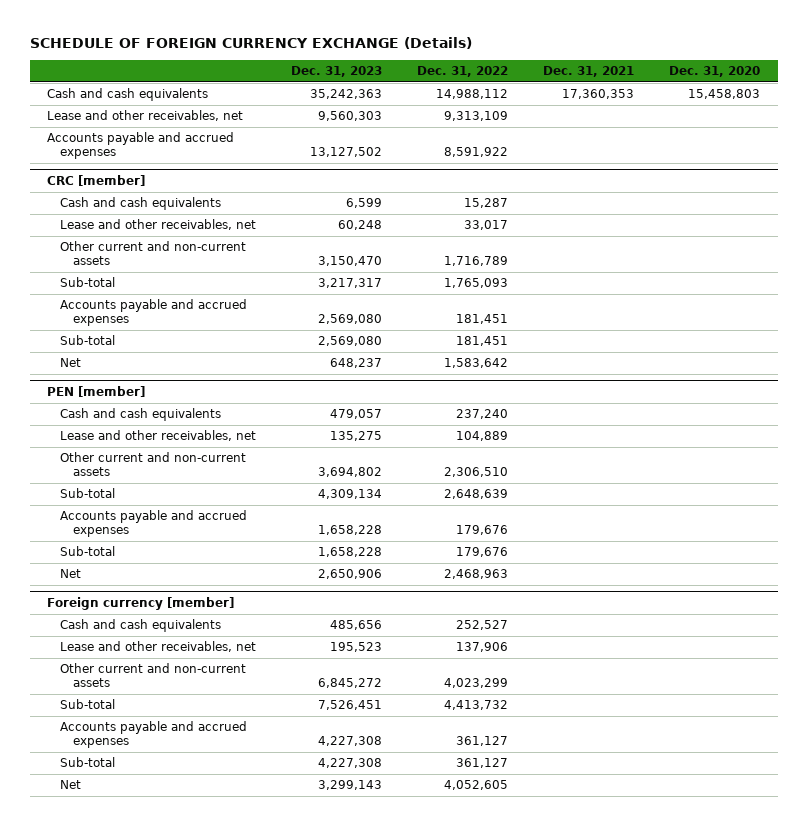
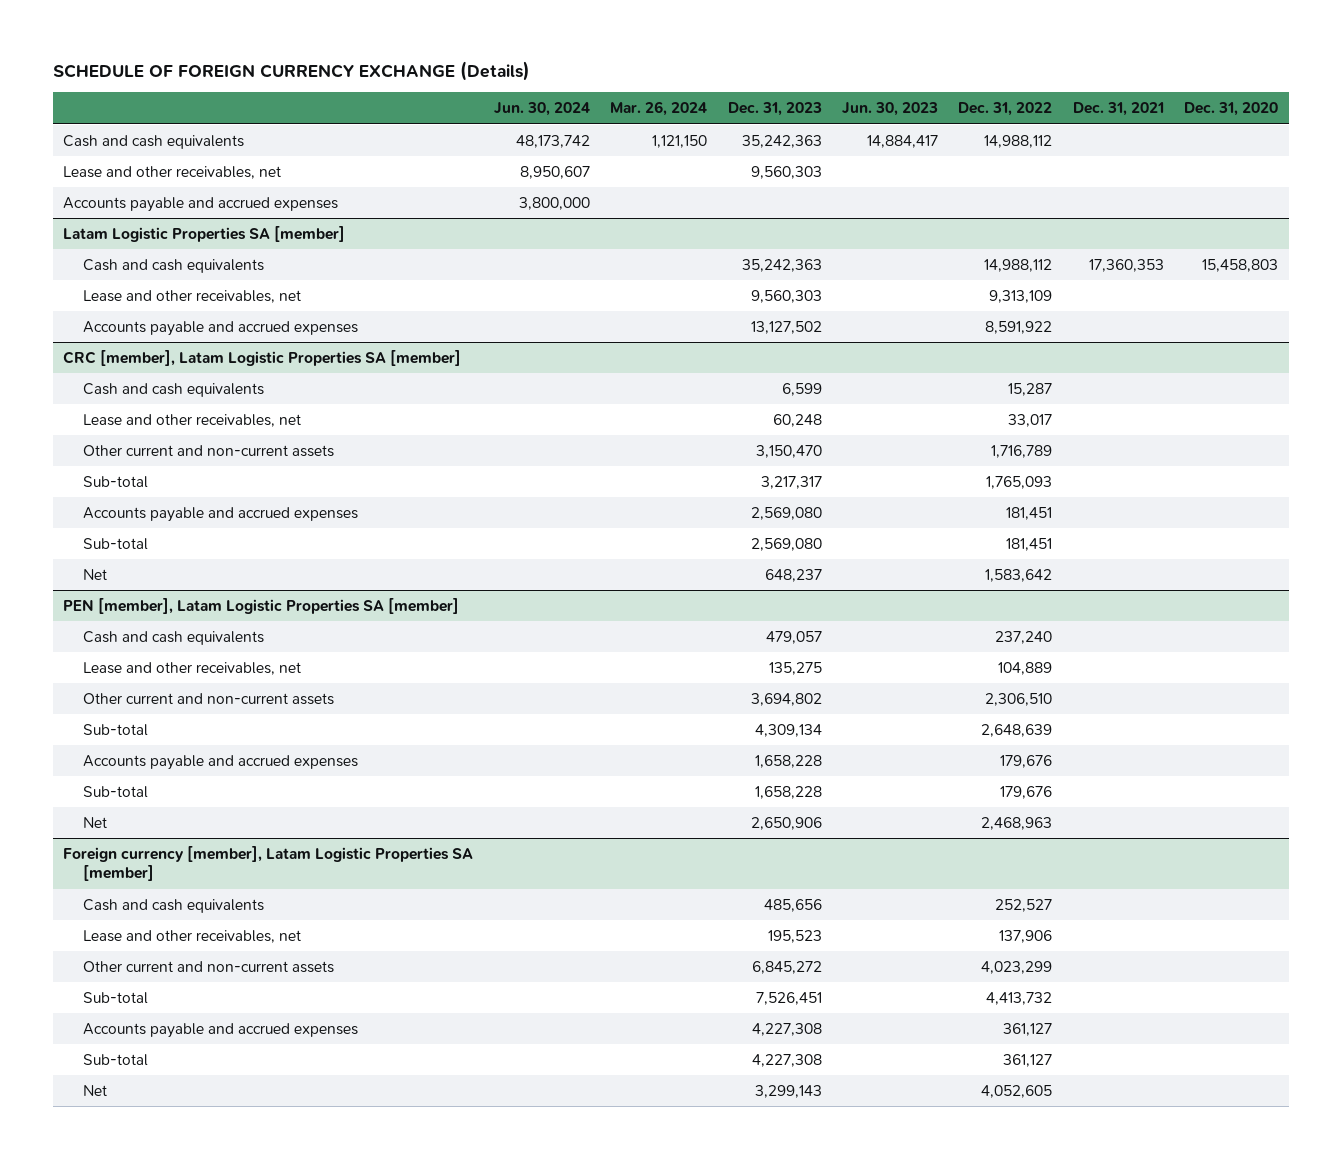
none -> [493,102,590,117] Jun. 30, 2024
none -> [610,101,708,117] Mar. 26, 2024
none -> [842,102,939,117] Jun. 30, 2023
none -> [63,134,245,149] Cash and cash equivalents
none -> [63,165,282,179] Lease and other receivables, net
none -> [63,196,339,212] Accounts payable and accrued expenses
none -> [63,225,346,242] Latam Logistic Properties SA [member]
[47,175,146,187] CRC [member] -> none
none -> [63,349,462,366] CRC [member], Latam Logistic Properties SA [member]
[47,386,146,398] PEN [member] -> none
none -> [63,597,460,614] PEN [member], Latam Logistic Properties SA [member]
[47,597,235,611] Foreign currency [member] -> none
none -> [63,845,474,882] Foreign currency [member], Latam Logistic Properties SA [member]

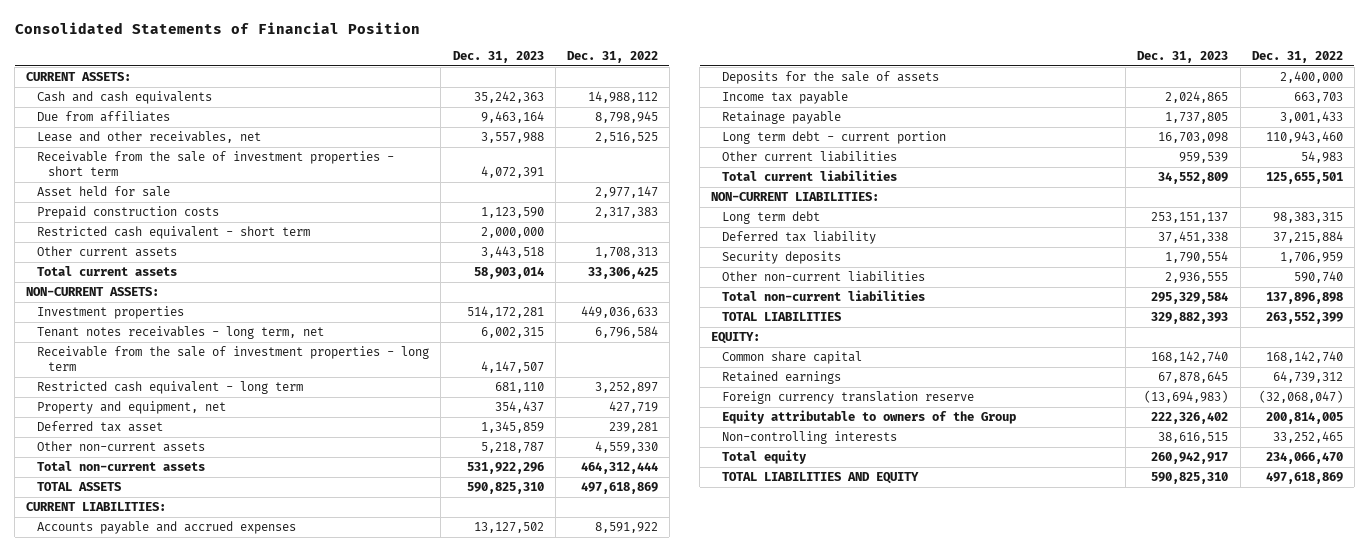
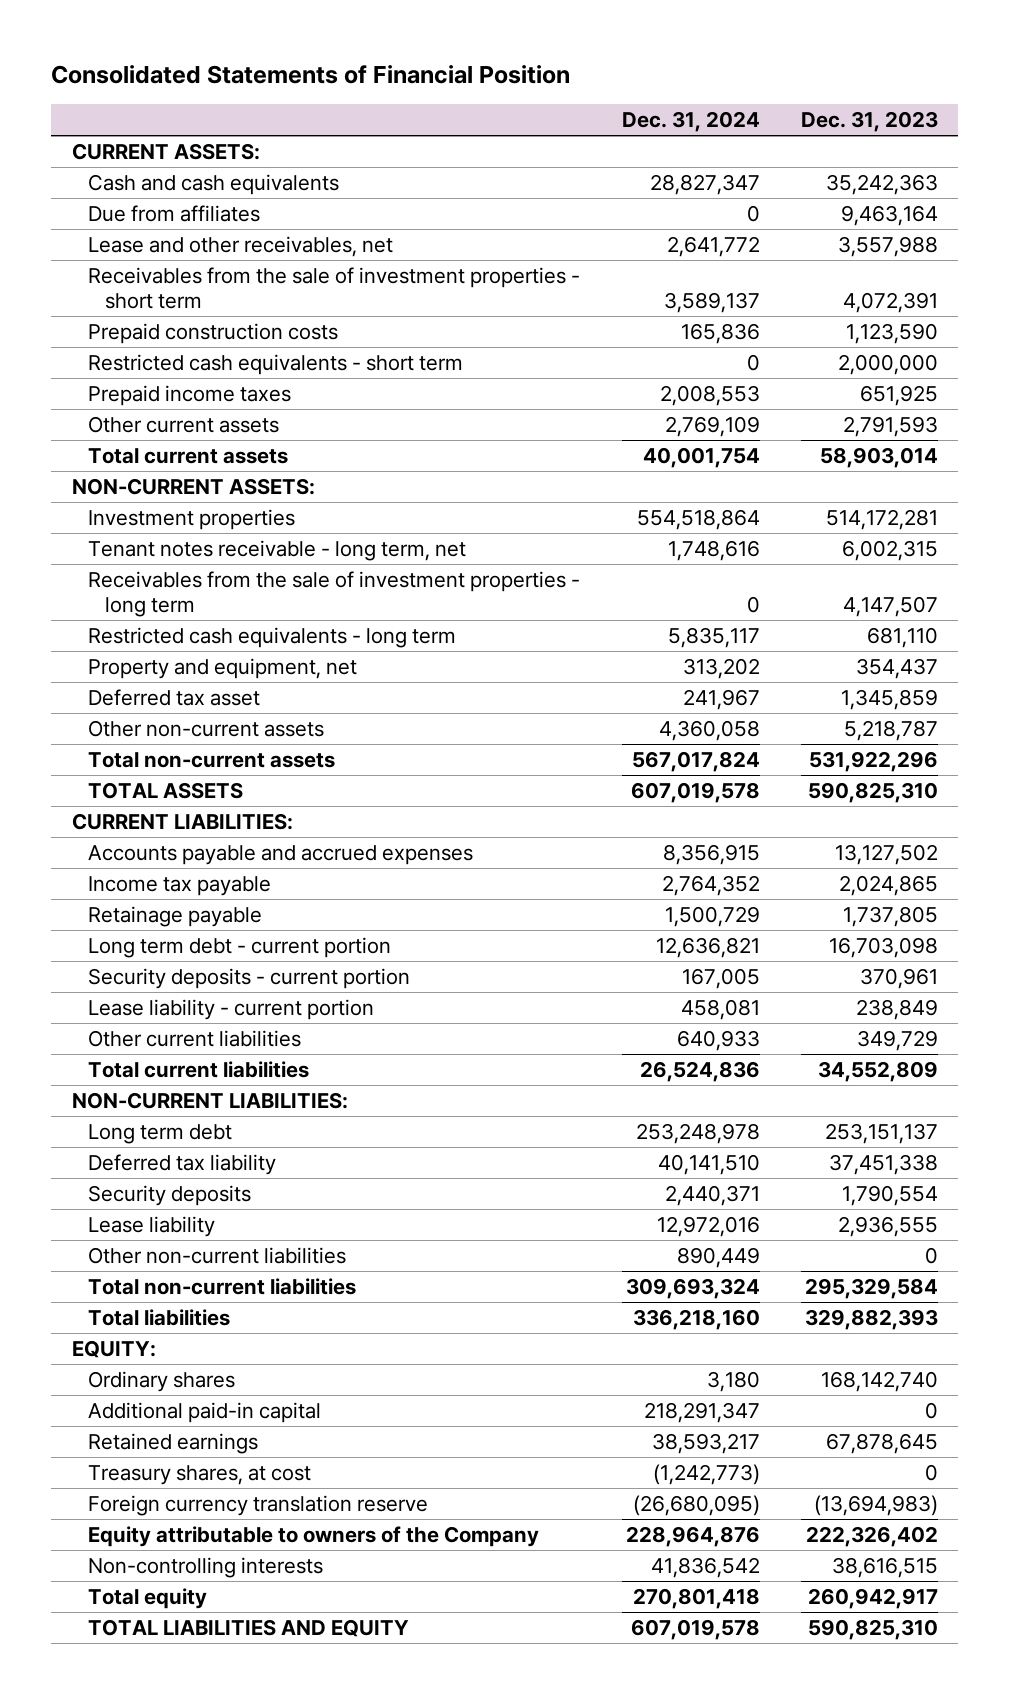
[566,51,658,64] Dec. 31, 2022 -> none
none -> [621,111,760,133] Dec. 31, 2024
[37,186,171,198] Asset held for sale -> none
[37,151,395,177] Receivable from the sale of investment properties - short term -> [88,266,581,310] Receivables from the sale of investment properties - short term
[37,226,311,240] Restricted cash equivalent - short term -> [88,353,464,375] Restricted cash equivalents - short term
none -> [88,384,292,406] Prepaid income taxes
[480,246,544,259] 3,443,518 -> [842,415,938,437] 2,791,593
[37,326,325,340] Tenant notes receivables - long term, net -> [88,539,467,561] Tenant notes receivable - long term, net
[37,346,430,372] Receivable from the sale of investment properties - long term -> [88,570,581,618] Receivables from the sale of investment properties - long term
[37,381,304,395] Restricted cash equivalent - long term -> [88,626,457,648] Restricted cash equivalents - long term
[722,71,940,85] Deposits for the sale of assets -> none
none -> [88,967,411,989] Security deposits - current portion
none -> [88,998,375,1020] Lease liability - current portion
[1179,152,1229,164] 959,539 -> [856,1029,938,1051] 349,729
none -> [88,1215,216,1237] Lease liability
[1165,272,1229,284] 2,936,555 -> [924,1246,938,1264] 0
[722,312,842,322] TOTAL LIABILITIES -> [88,1308,231,1326] Total liabilities
[722,351,863,365] Common share capital -> [88,1370,236,1392] Ordinary shares
none -> [88,1401,322,1423] Additional paid-in capital
none -> [88,1464,312,1485] Treasury shares, at cost
[722,410,1017,425] Equity attributable to owners of the Group -> [88,1525,540,1547] Equity attributable to owners of the Company

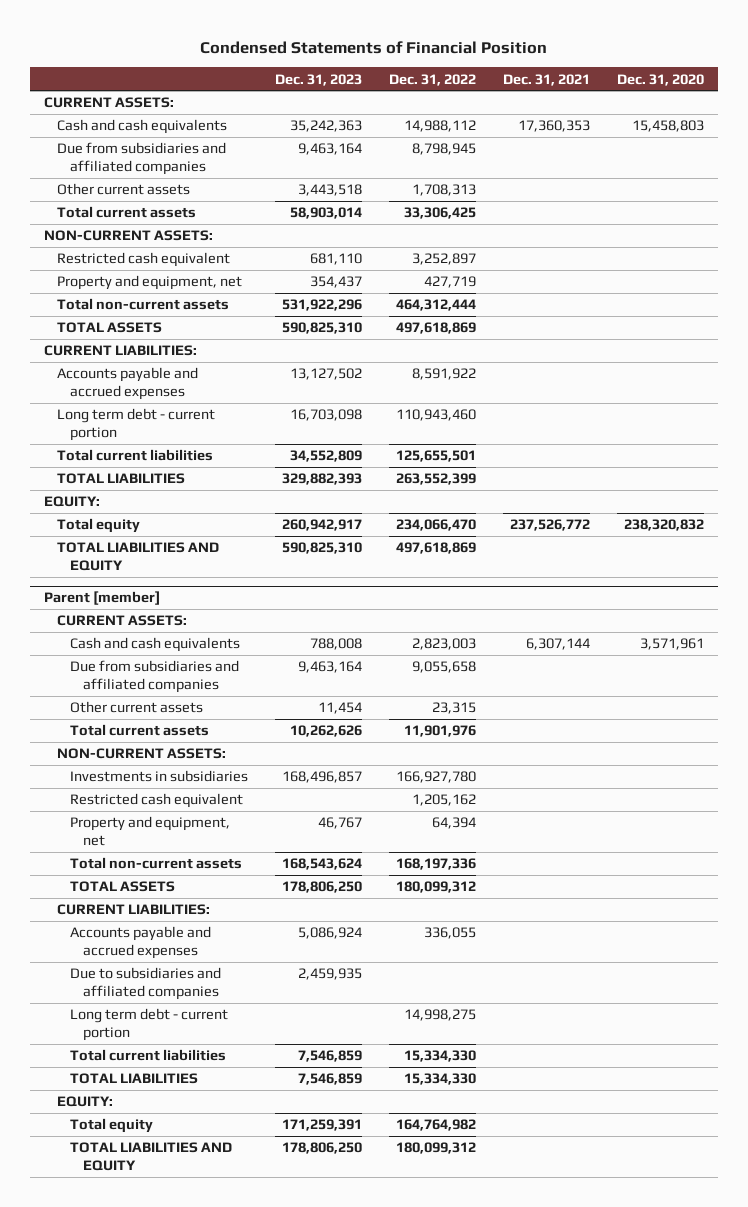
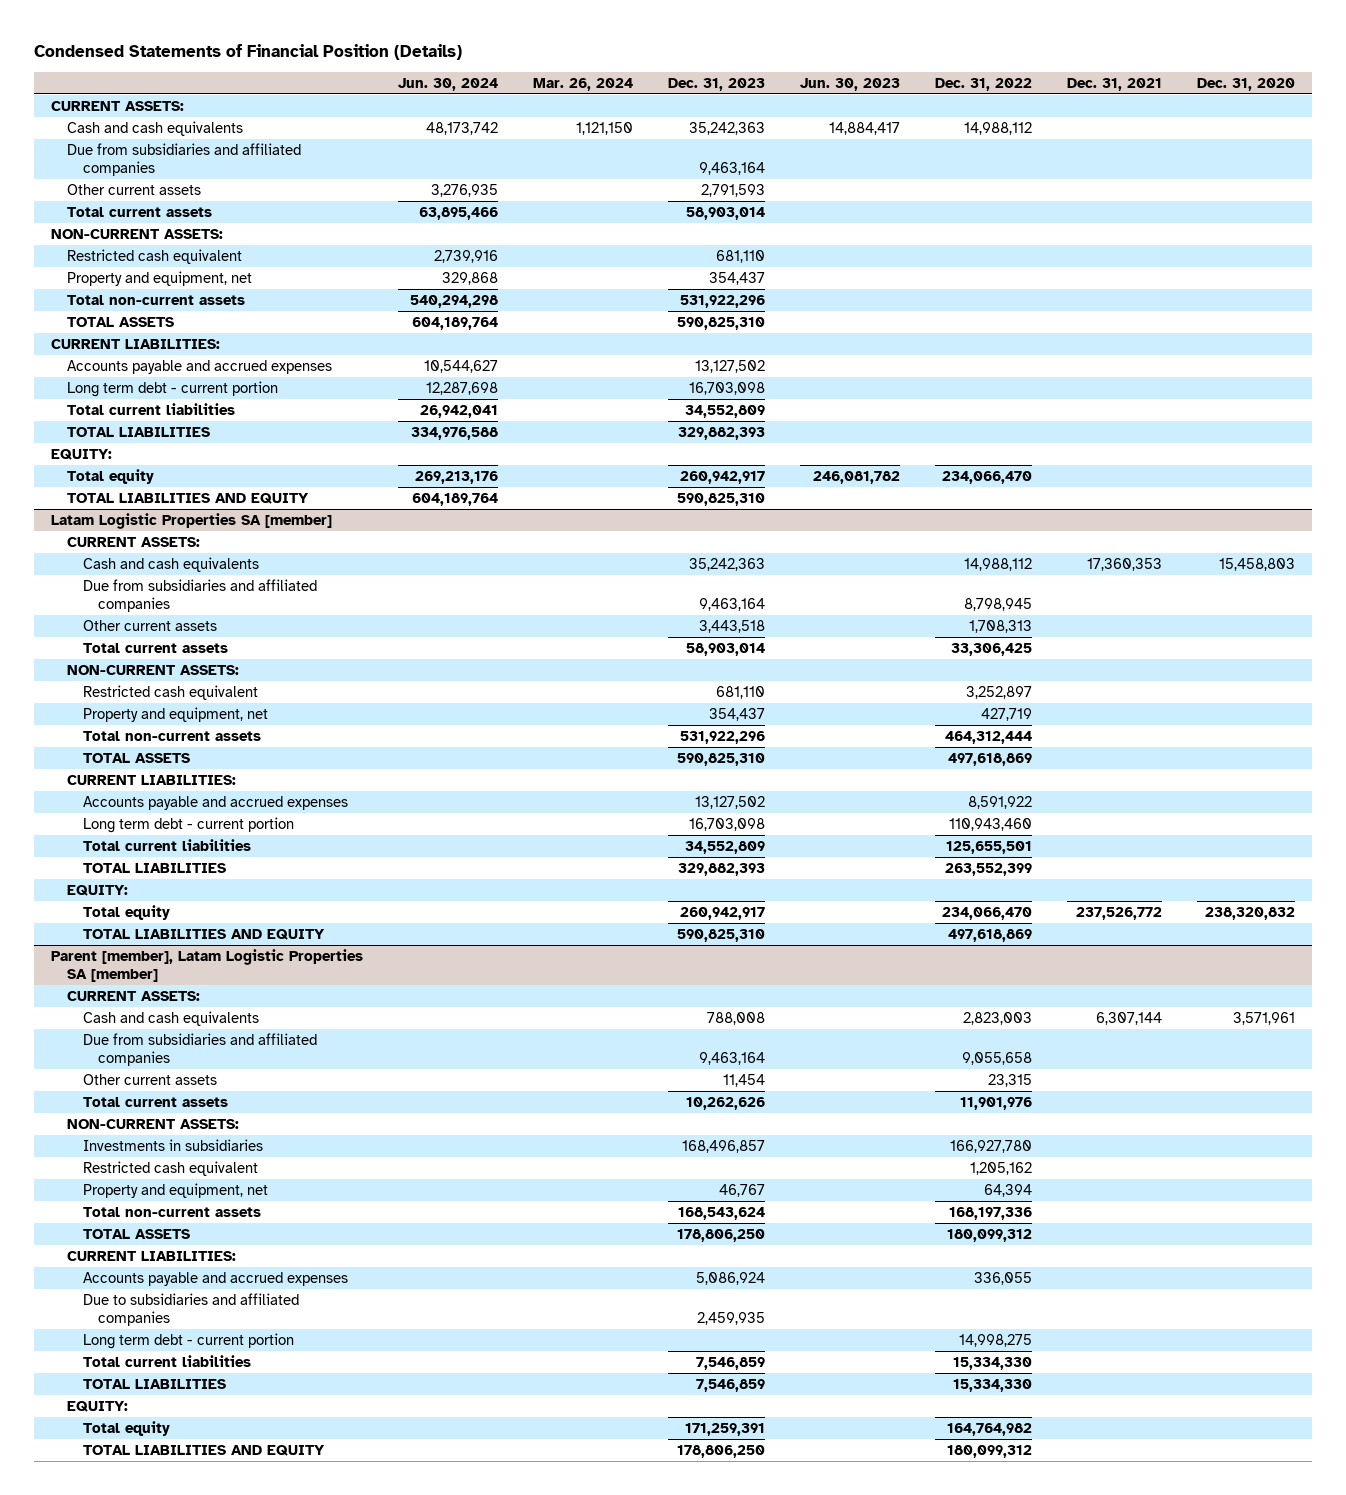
[200,40,548,54] Condensed Statements of Financial Position -> [33,43,462,60] Condensed Statements of Financial Position (Details)
none -> [398,77,499,91] Jun. 30, 2024
none -> [533,77,634,91] Mar. 26, 2024
none -> [799,77,900,91] Jun. 30, 2023
none -> [66,121,243,137] Cash and cash equivalents
none -> [66,143,301,177] Due from subsidiaries and affiliated companies
none -> [66,184,201,196] Other current assets
none -> [66,207,212,218] Total current assets
none -> [51,229,224,240] NON-CURRENT ASSETS:
none -> [66,249,242,265] Restricted cash equivalent
none -> [66,271,252,287] Property and equipment, net
none -> [66,295,245,306] Total non-current assets
none -> [66,317,174,328] TOTAL ASSETS
none -> [51,339,221,350] CURRENT LIABILITIES:
none -> [66,360,332,375] Accounts payable and accrued expenses
none -> [66,381,278,398] Long term debt - current portion
none -> [66,403,235,416] Total current liabilities
none -> [66,427,210,438] TOTAL LIABILITIES
none -> [51,449,113,461] EQUITY:
none -> [66,469,154,485] Total equity
none -> [66,493,309,505] TOTAL LIABILITIES AND EQUITY
none -> [51,513,333,530] Latam Logistic Properties SA [member]
none -> [66,537,200,548] CURRENT ASSETS:
[43,591,160,606] Parent [member] -> none
none -> [51,949,364,983] Parent [member], Latam Logistic Properties SA [member]

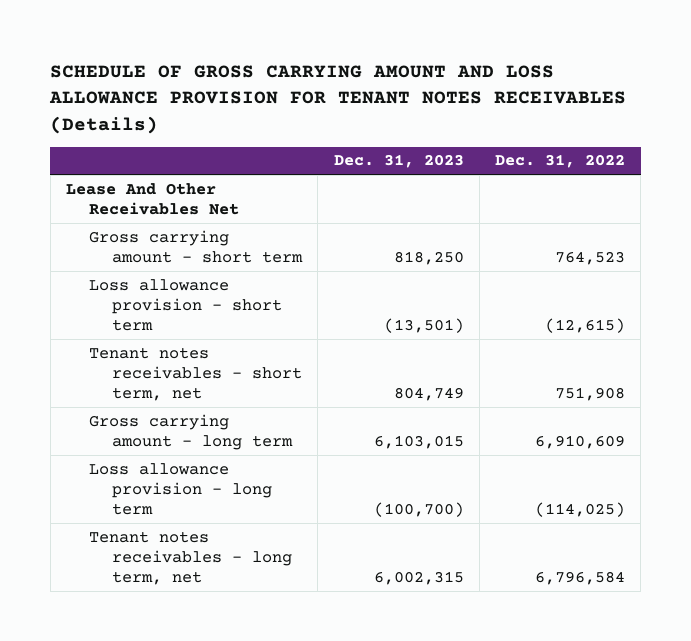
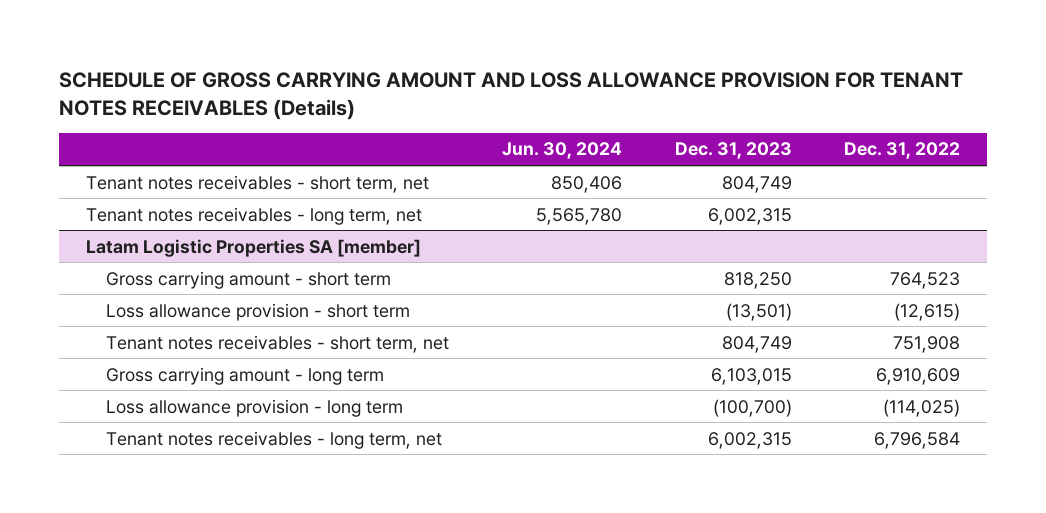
none -> [501,142,622,160] Jun. 30, 2024
[65,182,240,216] Lease And Other Receivables Net -> none
none -> [85,174,429,193] Tenant notes receivables - short term, net
none -> [85,206,422,225] Tenant notes receivables - long term, net
none -> [85,238,421,257] Latam Logistic Properties SA [member]

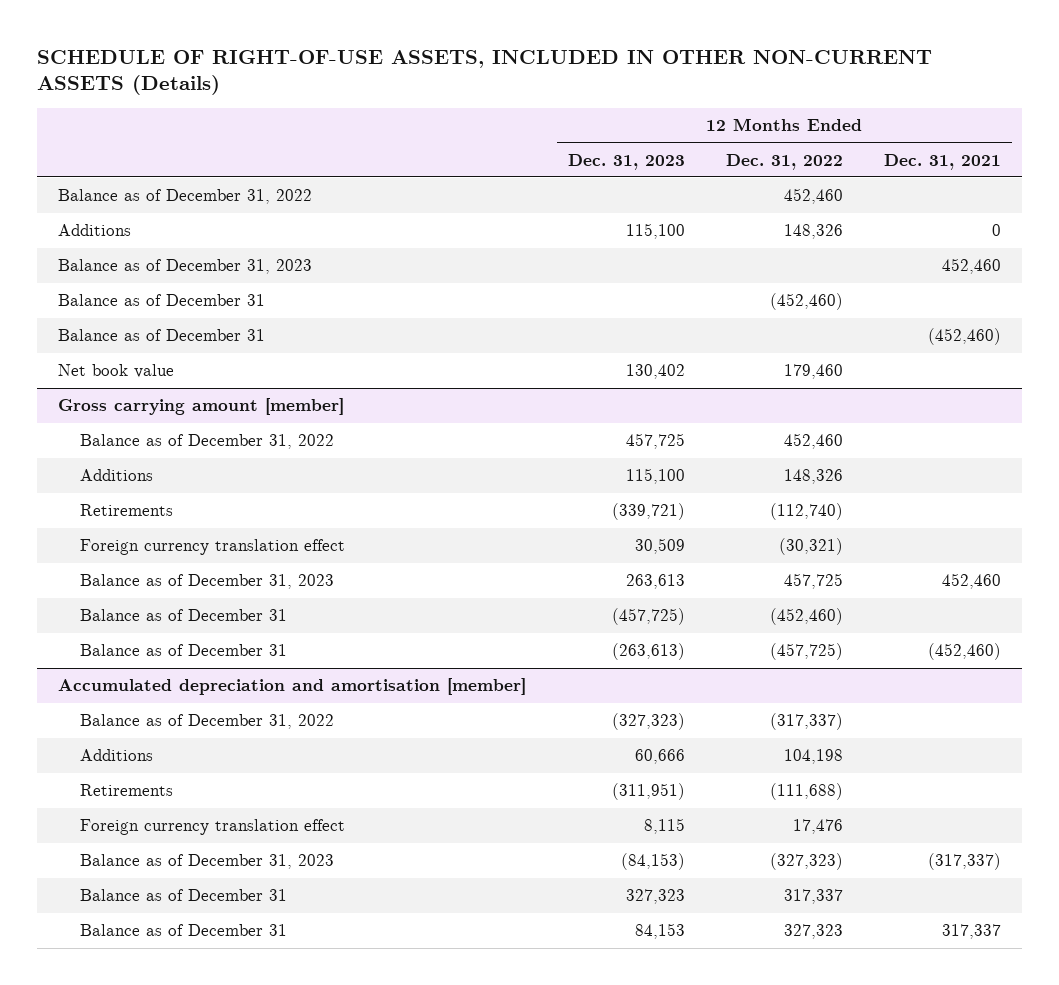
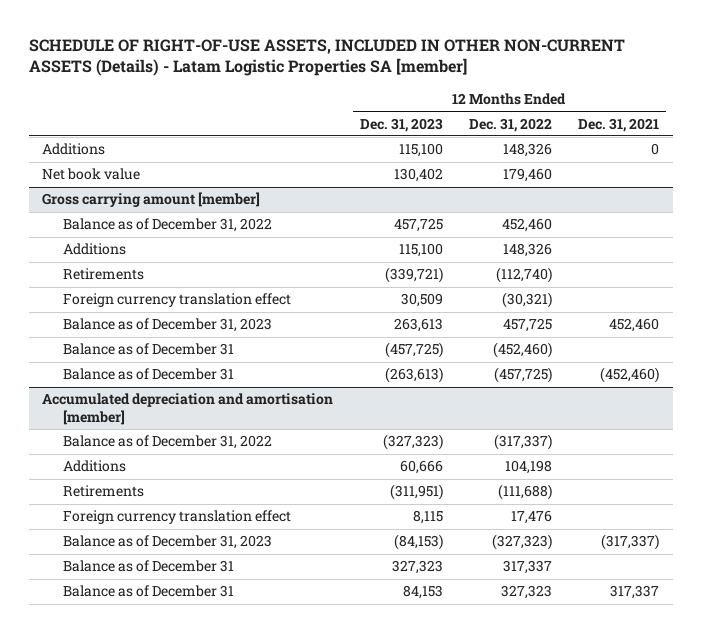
[37,49,933,96] SCHEDULE OF RIGHT-OF-USE ASSETS, INCLUDED IN OTHER NON-CURRENT ASSETS (Details) -> [28,38,625,77] SCHEDULE OF RIGHT-OF-USE ASSETS, INCLUDED IN OTHER NON-CURRENT ASSETS (Details) - Latam Logistic Properties SA [member]
[58,189,313,205] Balance as of December 31, 2022 -> none
[58,259,313,275] Balance as of December 31, 2023 -> none
[58,294,266,307] Balance as of December 31 -> none
[58,329,266,342] Balance as of December 31 -> none

